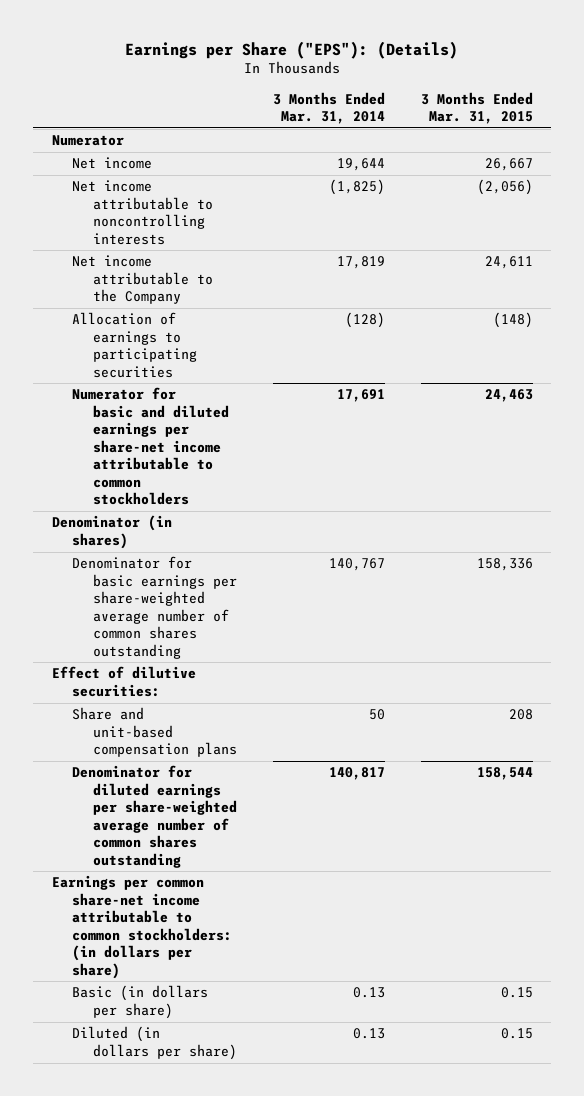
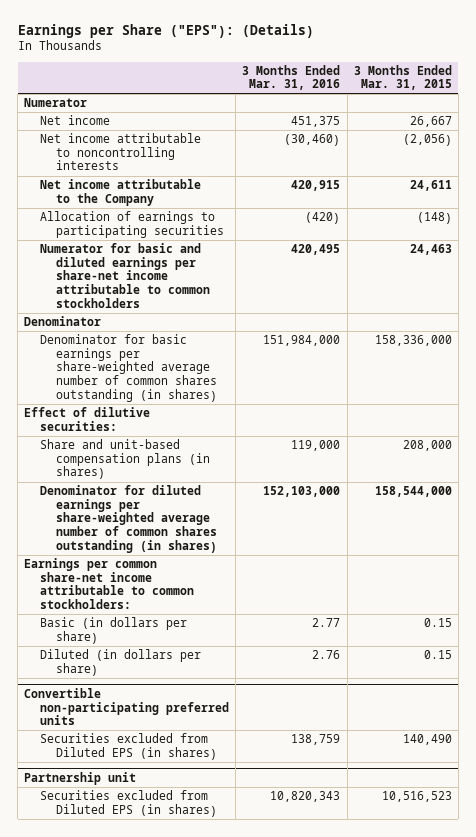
[272,91,385,125] 3 Months Ended Mar. 31, 2014 -> none
none -> [242,64,341,91] 3 Months Ended Mar. 31, 2016
[51,515,172,549] Denominator (in shares) -> [24,316,102,327] Denominator
[72,556,237,659] Denominator for basic earnings per share-weighted average number of common shares outstanding -> [39,334,217,402] Denominator for basic earnings per share-weighted average number of common shares outstanding (in shares)
[476,558,533,572] 158,336 -> [374,335,452,347] 158,336,000
[72,707,237,758] Share and unit-based compensation plans -> [39,439,210,480] Share and unit-based compensation plans (in shares)
[508,709,533,721] 208 -> [402,440,452,452] 208,000
[72,765,237,868] Denominator for diluted earnings per share-weighted average number of common shares outstanding -> [39,485,217,553] Denominator for diluted earnings per share-weighted average number of common shares outstanding (in shares)
[476,767,533,781] 158,544 -> [374,486,452,498] 158,544,000
[51,875,233,979] Earnings per common share-net income attributable to common stockholders: (in dollars per share) -> [24,558,194,610] Earnings per common share-net income attributable to common stockholders:
none -> [24,687,229,726] Convertible non-participating preferred units
none -> [39,733,217,760] Securities excluded from Diluted EPS (in shares)
none -> [24,771,137,785] Partnership unit
none -> [39,790,217,817] Securities excluded from Diluted EPS (in shares)

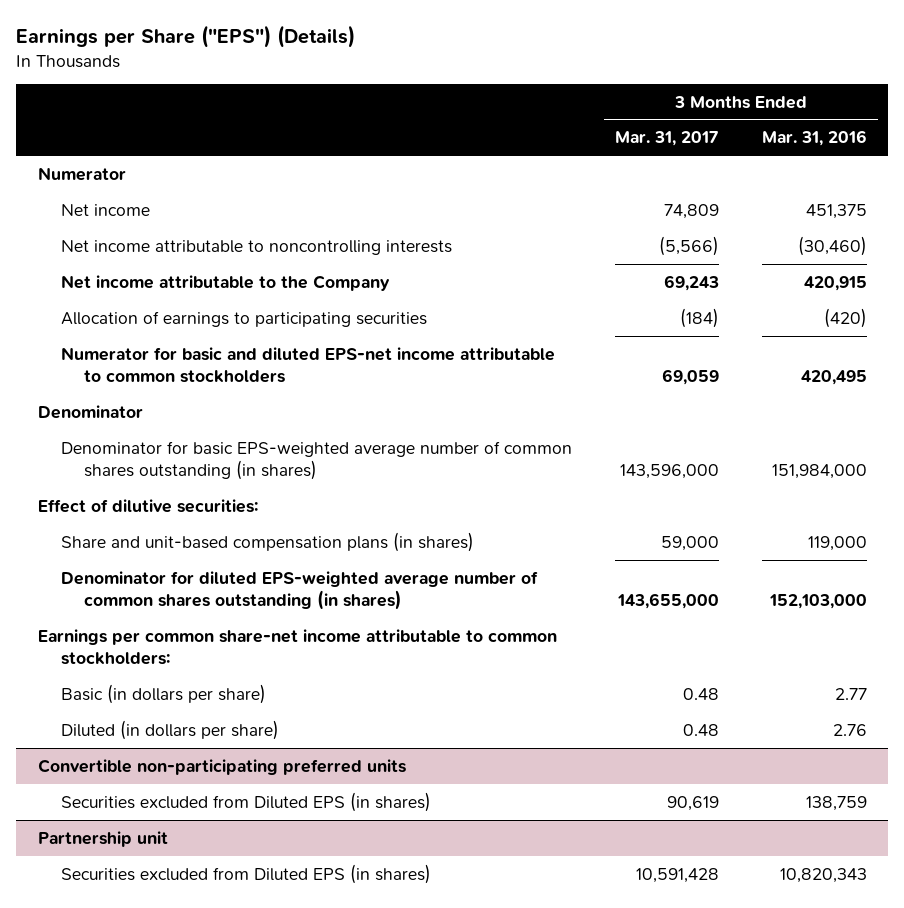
[17,24,314,39] Earnings per Share ("EPS"): (Details) -> [16,25,356,49] Earnings per Share ("EPS") (Details)
[353,64,452,91] 3 Months Ended Mar. 31, 2015 -> none
none -> [614,131,719,147] Mar. 31, 2017
[39,243,210,308] Numerator for basic and diluted earnings per share-net income attributable to common stockholders -> [60,346,555,384] Numerator for basic and diluted EPS-net income attributable to common stockholders
[39,334,217,402] Denominator for basic earnings per share-weighted average number of common shares outstanding (in shares) -> [60,440,572,481] Denominator for basic EPS-weighted average number of common shares outstanding (in shares)
[39,485,217,553] Denominator for diluted earnings per share-weighted average number of common shares outstanding (in shares) -> [60,570,538,611] Denominator for diluted EPS-weighted average number of common shares outstanding (in shares)

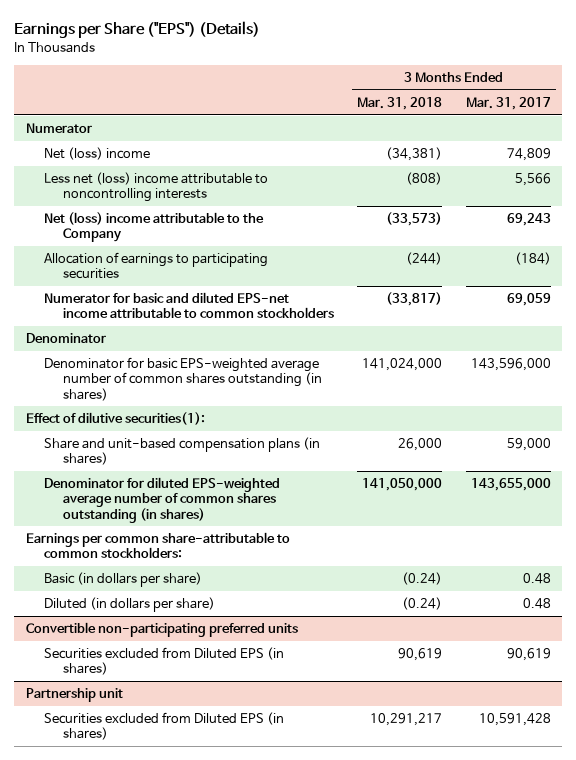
[761,130,867,147] Mar. 31, 2016 -> none
none -> [357,96,443,110] Mar. 31, 2018
[60,203,150,216] Net income -> [44,147,151,161] Net (loss) income
[60,239,452,255] Net income attributable to noncontrolling interests -> [44,172,269,203] Less net (loss) income attributable to noncontrolling interests
[658,235,719,256] (5,566) -> [514,173,551,187] 5,566
[60,274,390,291] Net income attributable to the Company -> [44,212,265,243] Net (loss) income attributable to the Company
[37,498,258,513] Effect of dilutive securities: -> [25,412,205,426] Effect of dilutive securities(1):
[37,628,557,666] Earnings per common share-net income attributable to common stockholders: -> [25,532,290,559] Earnings per common share-attributable to common stockholders:

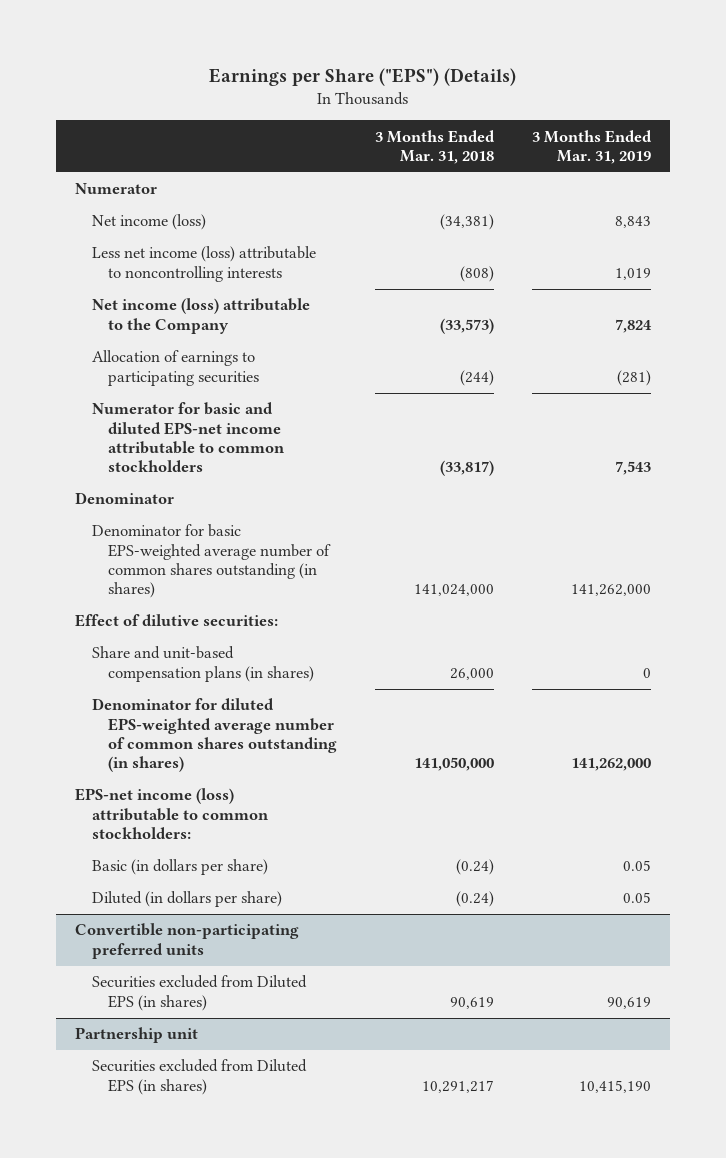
[465,96,551,110] Mar. 31, 2017 -> none
none -> [531,129,652,165] 3 Months Ended Mar. 31, 2019
[44,147,151,161] Net (loss) income -> [91,214,206,231] Net income (loss)
[44,172,269,203] Less net (loss) income attributable to noncontrolling interests -> [91,246,316,282] Less net income (loss) attributable to noncontrolling interests
[44,212,265,243] Net (loss) income attributable to the Company -> [91,298,310,334] Net income (loss) attributable to the Company
[25,412,205,426] Effect of dilutive securities(1): -> [75,614,279,628] Effect of dilutive securities:
[25,532,290,559] Earnings per common share-attributable to common stockholders: -> [75,788,269,840] EPS-net income (loss) attributable to common stockholders:

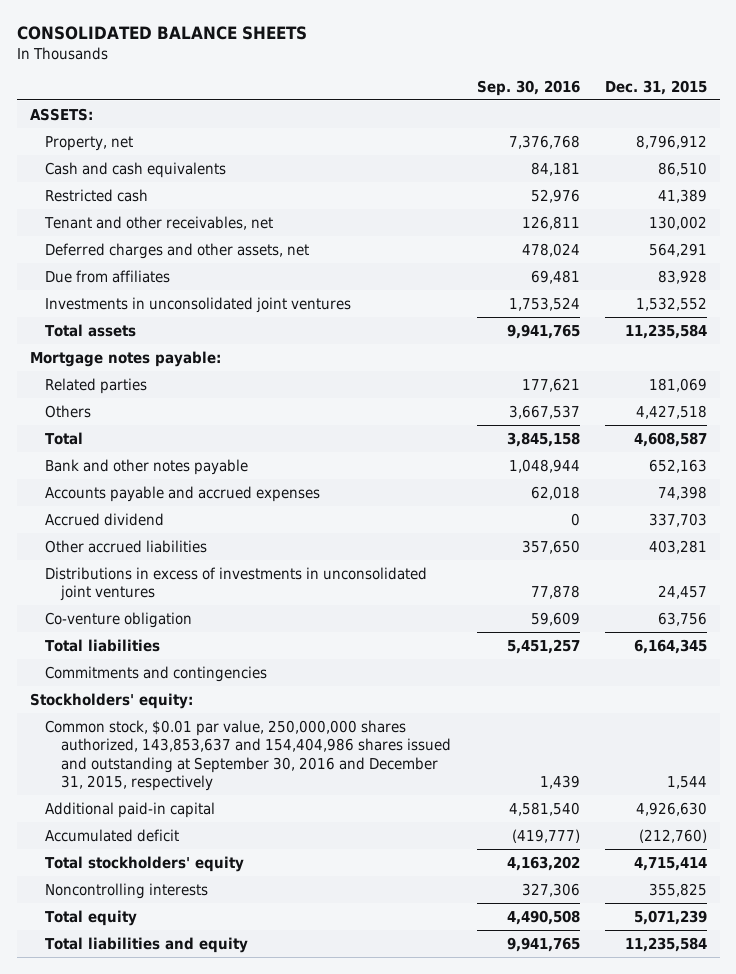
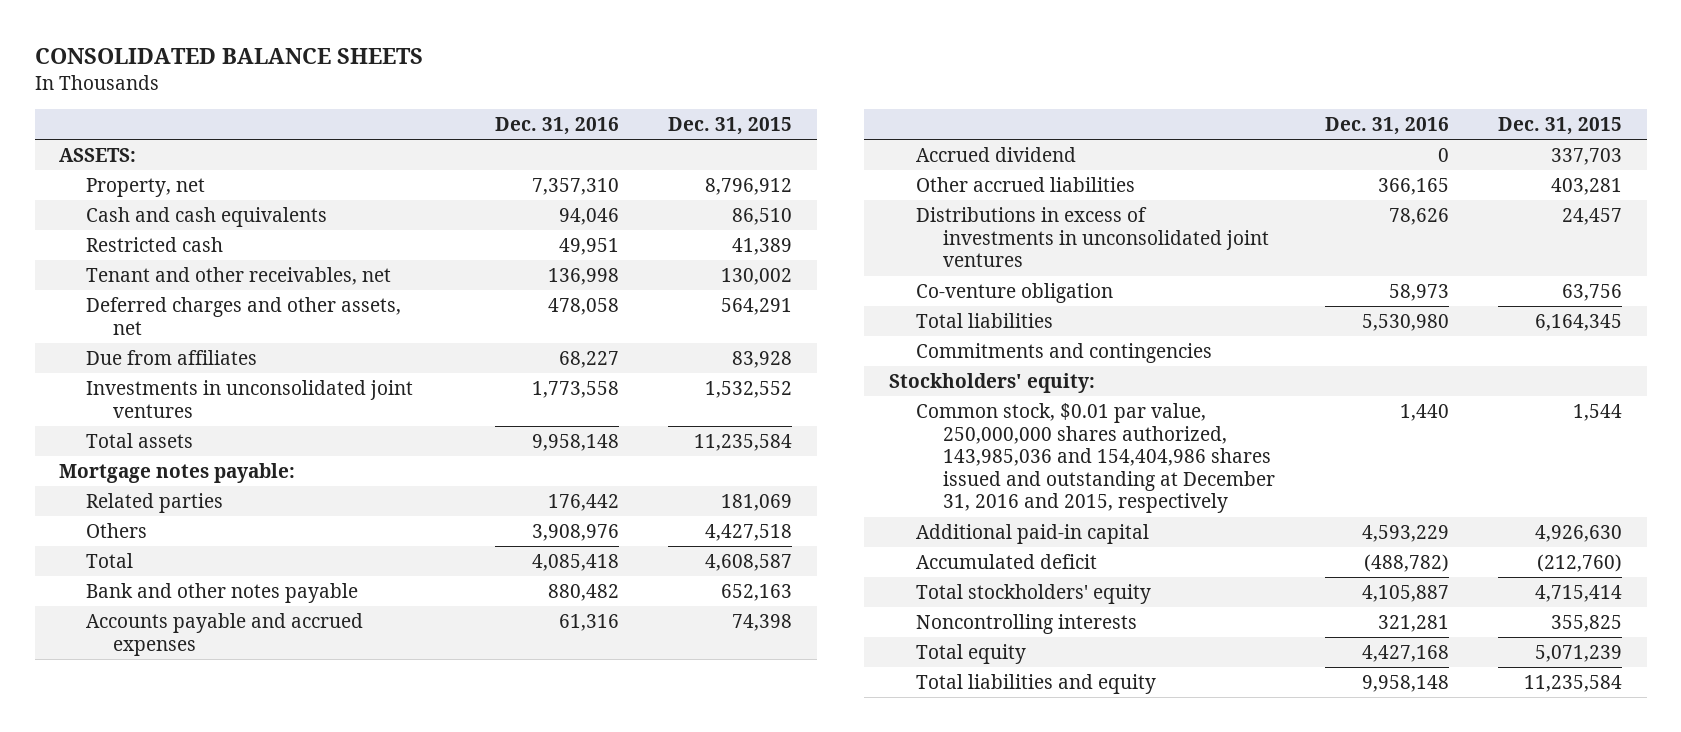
[476,79,580,96] Sep. 30, 2016 -> none
none -> [494,116,619,135] Dec. 31, 2016
[45,719,452,792] Common stock, $0.01 par value, 250,000,000 shares authorized, 143,853,637 and 154,404,986 shares issued and outstanding at September 30, 2016 and December 31, 2015, respectively -> [916,403,1276,514] Common stock, $0.01 par value, 250,000,000 shares authorized, 143,985,036 and 154,404,986 shares issued and outstanding at December 31, 2016 and 2015, respectively

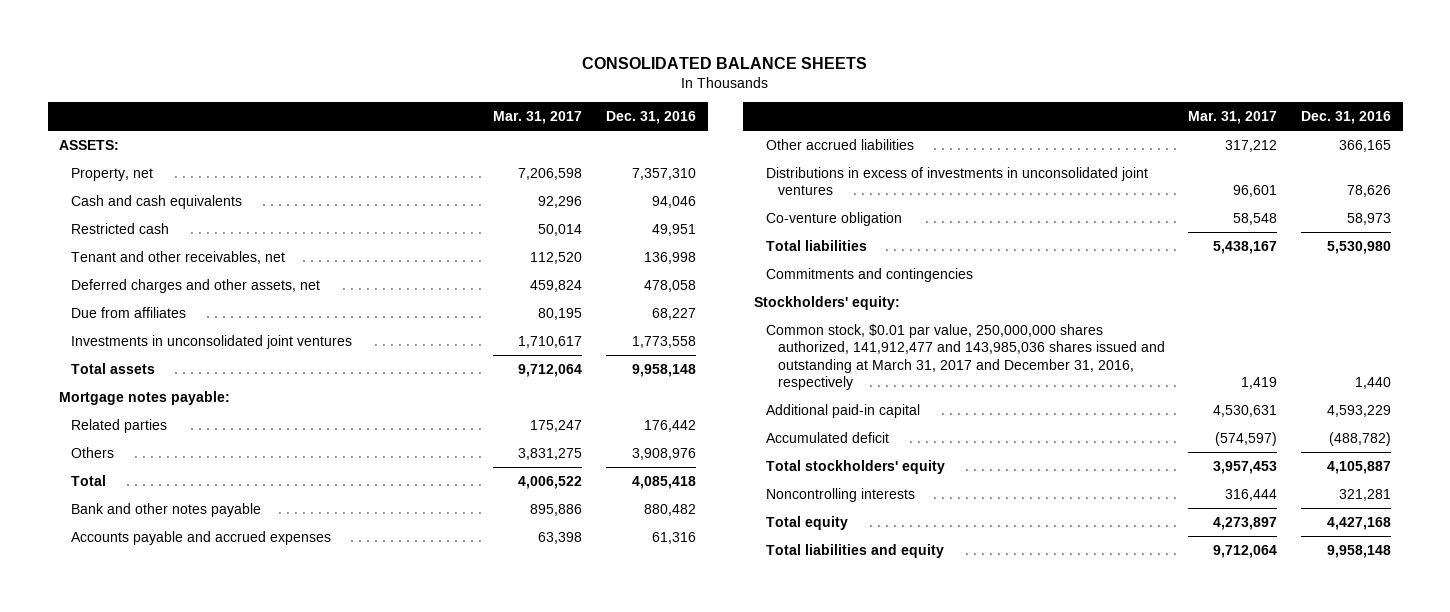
[668,116,793,135] Dec. 31, 2015 -> none
none -> [493,111,583,125] Mar. 31, 2017
[916,147,1077,163] Accrued dividend -> none
[916,403,1276,514] Common stock, $0.01 par value, 250,000,000 shares authorized, 143,985,036 and 154,404,986 shares issued and outstanding at December 31, 2016 and 2015, respectively -> [766,323,1165,391] Common stock, $0.01 par value, 250,000,000 shares authorized, 141,912,477 and 143,985,036 shares issued and outstanding at March 31, 2017 and December 31, 2016, respectively

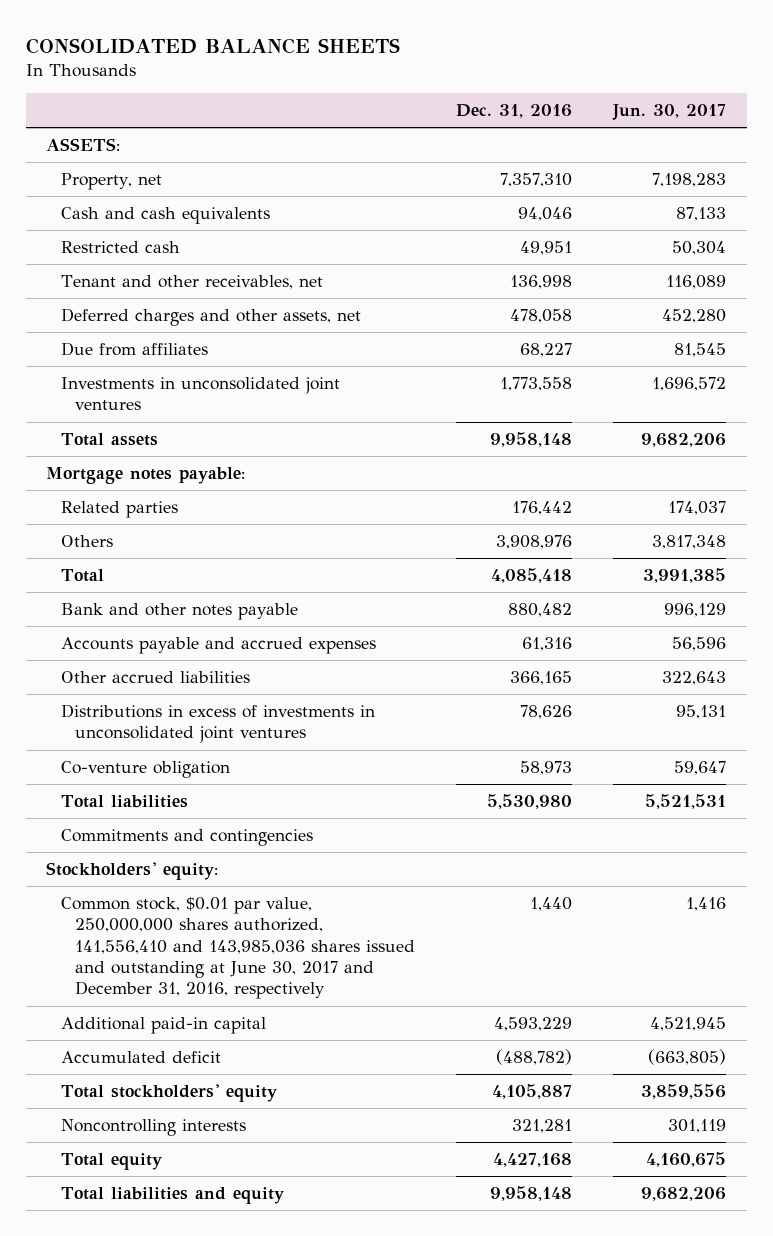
[493,111,583,125] Mar. 31, 2017 -> none
none -> [612,104,727,121] Jun. 30, 2017
[766,323,1165,391] Common stock, $0.01 par value, 250,000,000 shares authorized, 141,912,477 and 143,985,036 shares issued and outstanding at March 31, 2017 and December 31, 2016, respectively -> [60,897,415,1000] Common stock, $0.01 par value, 250,000,000 shares authorized, 141,556,410 and 143,985,036 shares issued and outstanding at June 30, 2017 and December 31, 2016, respectively

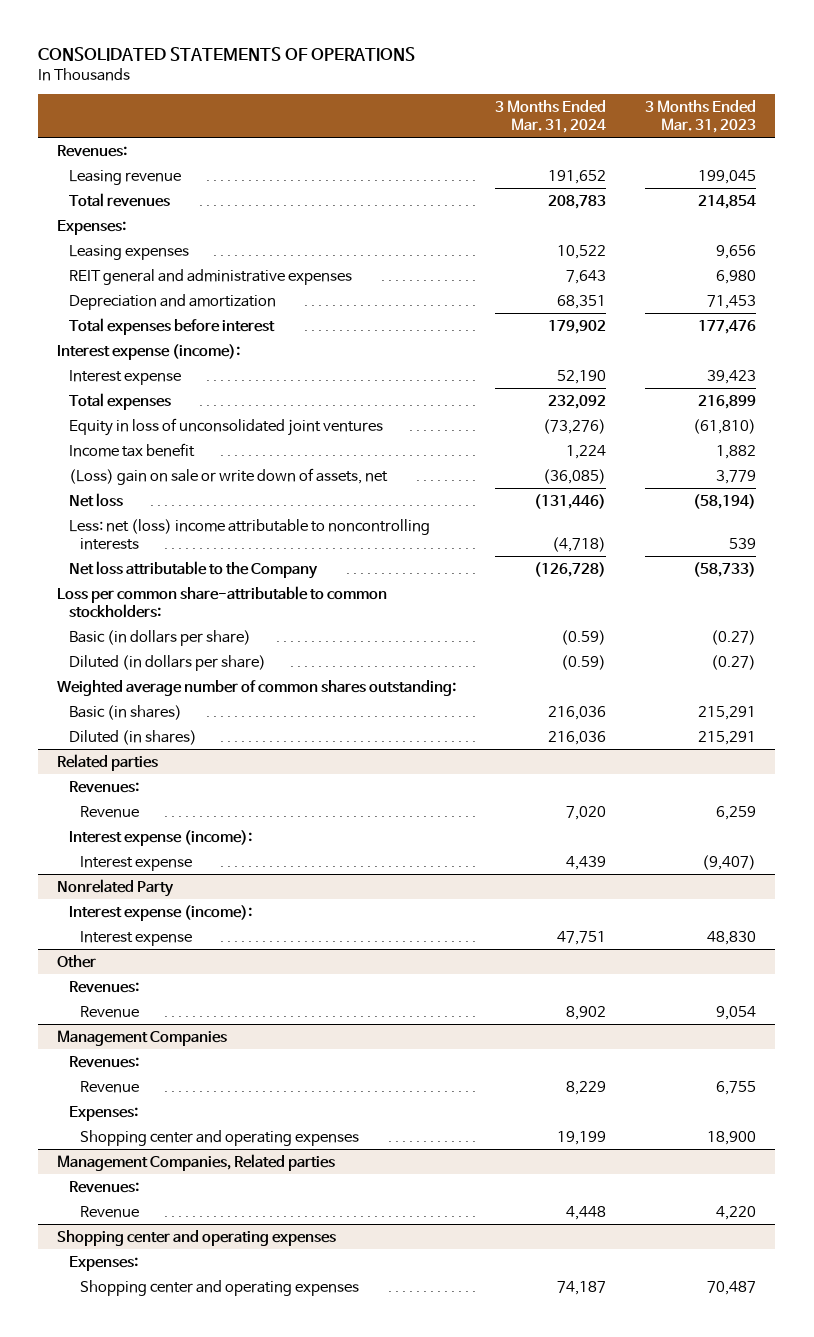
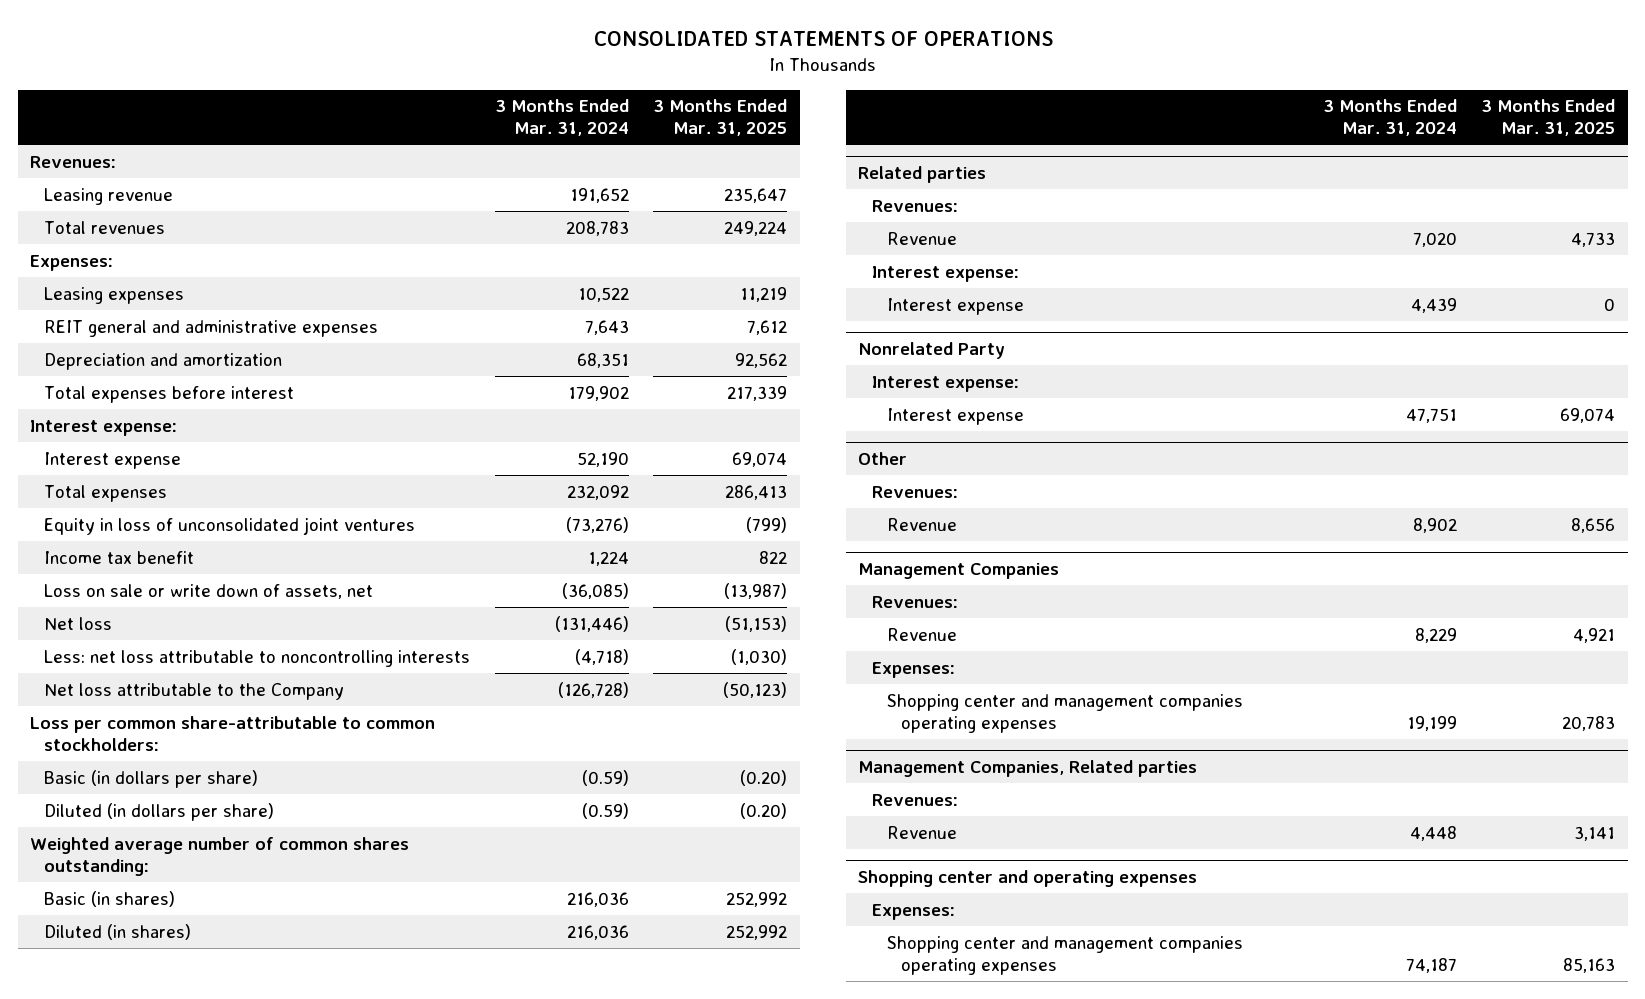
[645,99,757,134] 3 Months Ended Mar. 31, 2023 -> none
none -> [653,99,788,137] 3 Months Ended Mar. 31, 2025
[57,343,241,360] Interest expense (income): -> [29,419,177,436] Interest expense:
[68,467,388,485] (Loss) gain on sale or write down of assets, net -> [44,583,374,599] Loss on sale or write down of assets, net
[68,518,430,550] Less: net (loss) income attributable to noncontrolling interests -> [44,649,471,667] Less: net loss attributable to noncontrolling interests
[68,829,252,846] Interest expense (income): -> [872,265,1020,282] Interest expense:
[68,904,252,921] Interest expense (income): -> [872,375,1020,392] Interest expense:
[80,1129,360,1146] Shopping center and operating expenses -> [886,693,1243,733] Shopping center and management companies operating expenses
[80,1279,360,1296] Shopping center and operating expenses -> [886,935,1243,975] Shopping center and management companies operating expenses

